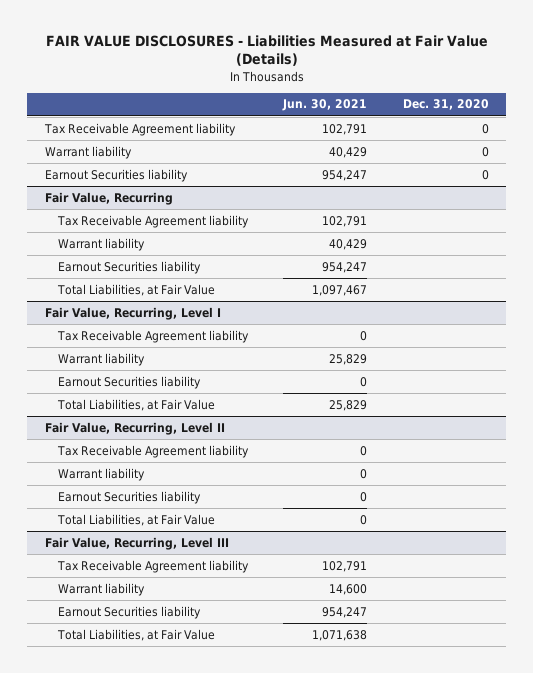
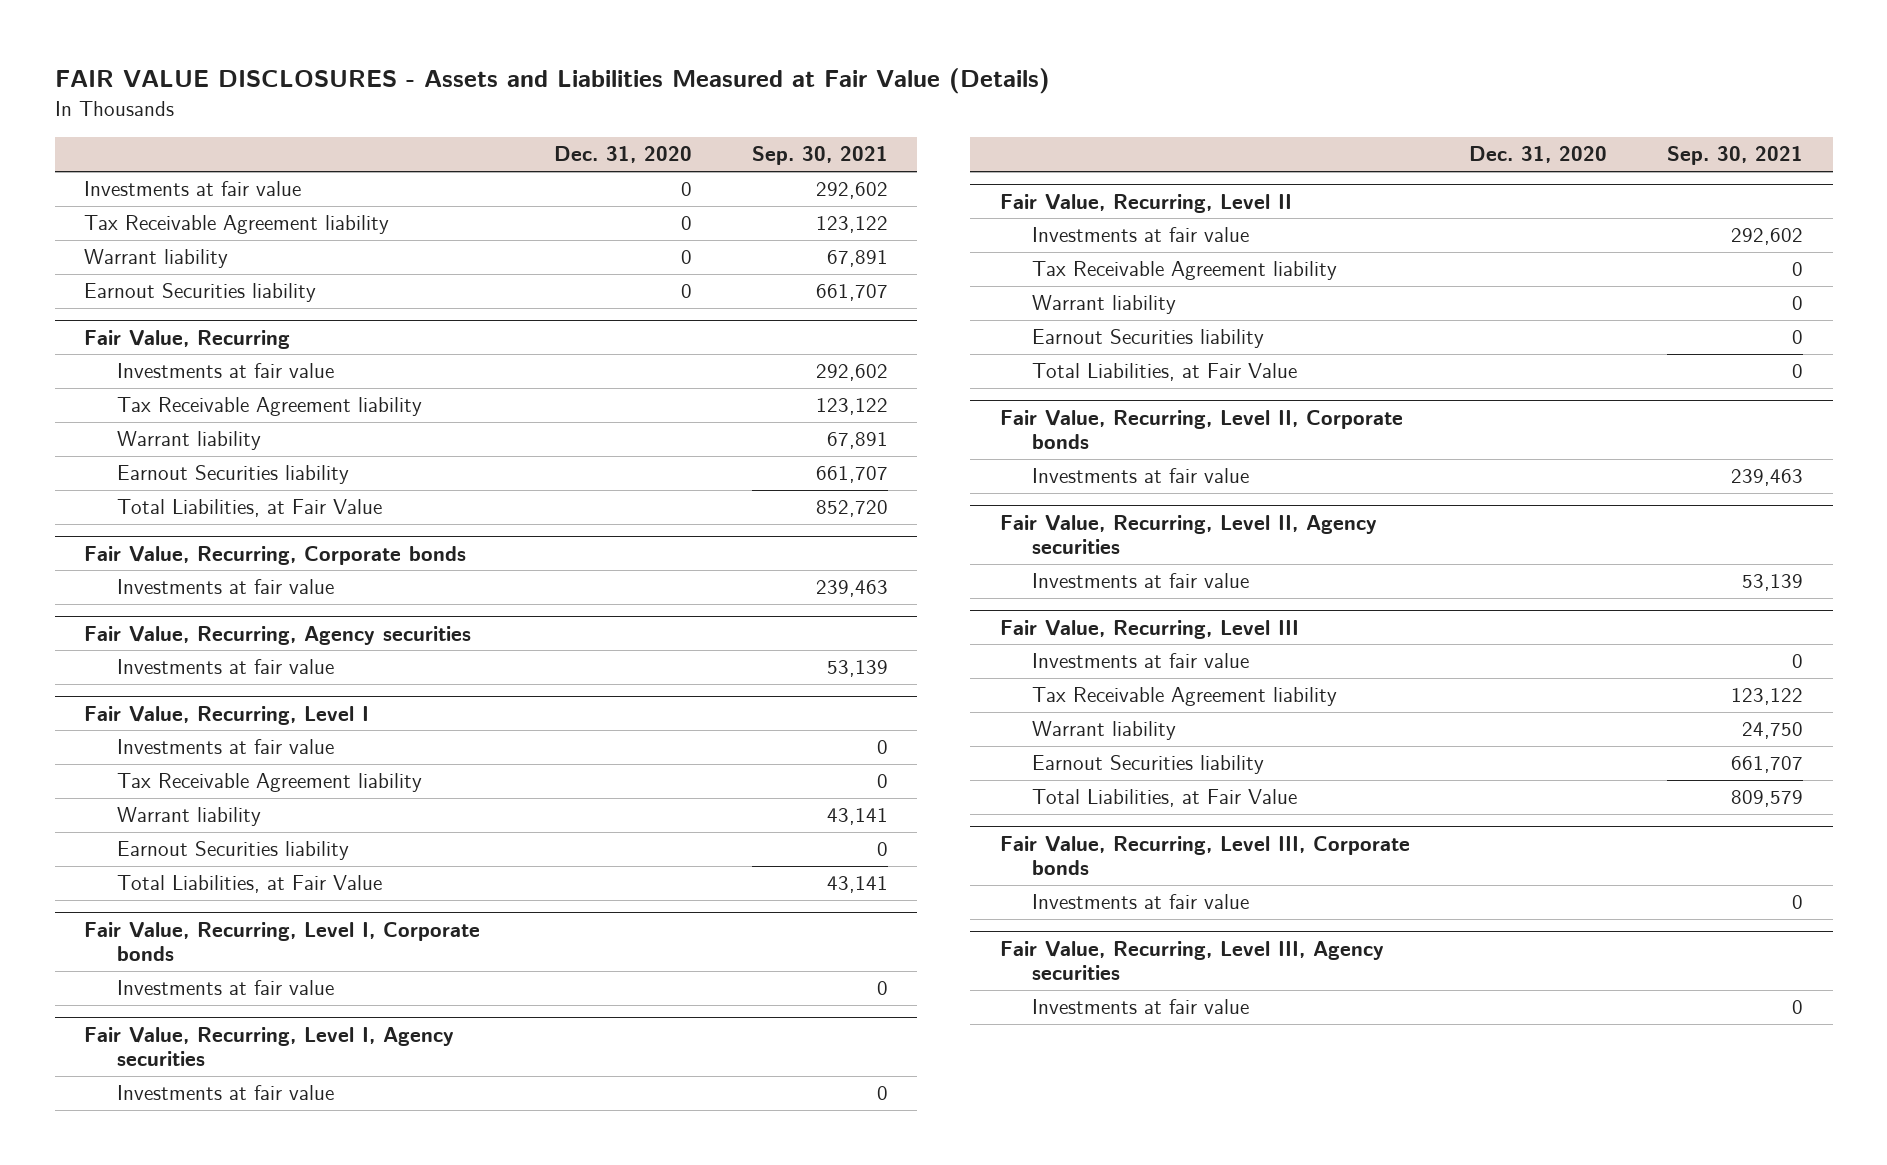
[45,34,488,67] FAIR VALUE DISCLOSURES - Liabilities Measured at Fair Value (Details) -> [54,68,1050,95] FAIR VALUE DISCLOSURES - Assets and Liabilities Measured at Fair Value (Details)
[282,99,368,112] Jun. 30, 2021 -> none
none -> [751,146,888,166] Sep. 30, 2021
none -> [84,181,302,197] Investments at fair value
none -> [116,363,334,379] Investments at fair value
none -> [84,545,467,565] Fair Value, Recurring, Corporate bonds
none -> [116,579,334,595] Investments at fair value
none -> [84,625,472,645] Fair Value, Recurring, Agency securities
none -> [116,659,334,675] Investments at fair value
none -> [116,739,334,755] Investments at fair value
none -> [84,921,481,962] Fair Value, Recurring, Level I, Corporate bonds
none -> [116,980,334,996] Investments at fair value
none -> [84,1026,455,1067] Fair Value, Recurring, Level I, Agency securities
none -> [116,1085,334,1101] Investments at fair value
none -> [1032,227,1250,243] Investments at fair value
none -> [999,409,1403,450] Fair Value, Recurring, Level II, Corporate bonds
none -> [1032,468,1250,484] Investments at fair value
none -> [999,514,1377,555] Fair Value, Recurring, Level II, Agency securities
none -> [1032,573,1250,589] Investments at fair value
none -> [1032,653,1250,669] Investments at fair value
none -> [999,835,1410,876] Fair Value, Recurring, Level III, Corporate bonds
none -> [1032,894,1250,910] Investments at fair value
none -> [999,940,1384,981] Fair Value, Recurring, Level III, Agency securities
none -> [1032,999,1250,1015] Investments at fair value

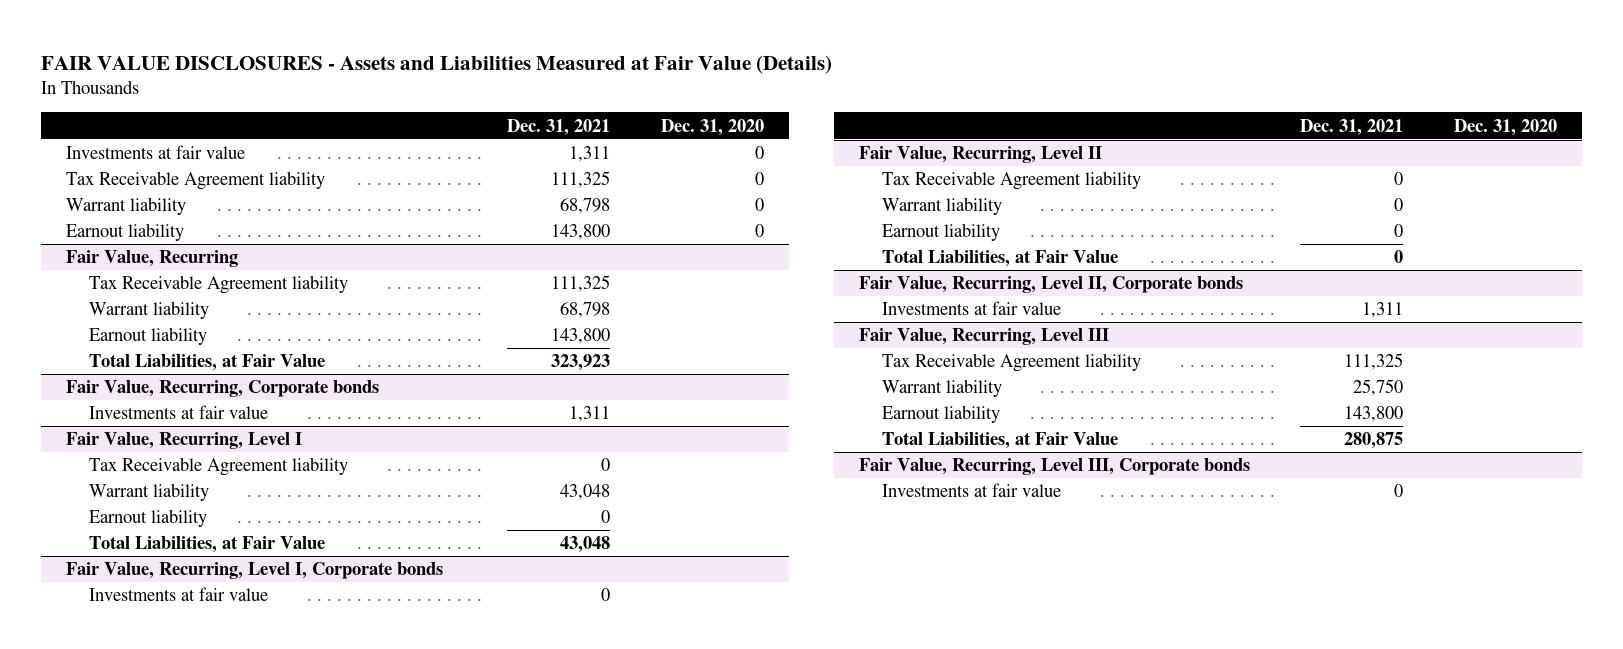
[751,146,888,166] Sep. 30, 2021 -> none
none -> [507,118,611,136] Dec. 31, 2021
[84,283,317,303] Earnout Securities liability -> [66,223,185,242] Earnout liability
[116,363,334,379] Investments at fair value -> none
[116,465,349,485] Earnout Securities liability -> [89,327,208,346] Earnout liability
[84,625,472,645] Fair Value, Recurring, Agency securities -> none
[116,659,334,675] Investments at fair value -> none
[116,739,334,755] Investments at fair value -> none
[116,841,349,861] Earnout Securities liability -> [89,509,208,528] Earnout liability
[84,1026,455,1067] Fair Value, Recurring, Level I, Agency securities -> none
[116,1085,334,1101] Investments at fair value -> none
[1032,227,1250,243] Investments at fair value -> none
[1032,329,1265,349] Earnout Securities liability -> [882,223,1001,242] Earnout liability
[999,514,1377,555] Fair Value, Recurring, Level II, Agency securities -> none
[1032,573,1250,589] Investments at fair value -> none
[1032,653,1250,669] Investments at fair value -> none
[1032,755,1265,775] Earnout Securities liability -> [882,405,1001,424] Earnout liability
[999,940,1384,981] Fair Value, Recurring, Level III, Agency securities -> none
[1032,999,1250,1015] Investments at fair value -> none

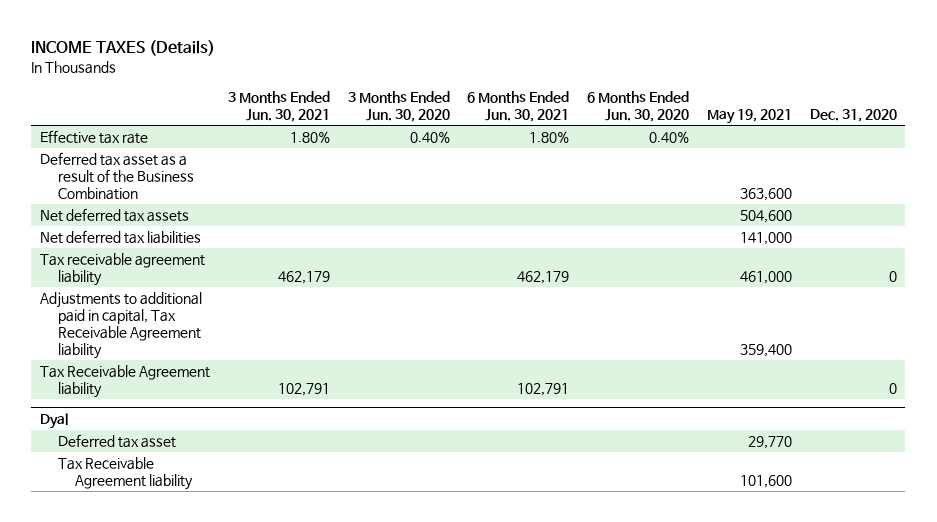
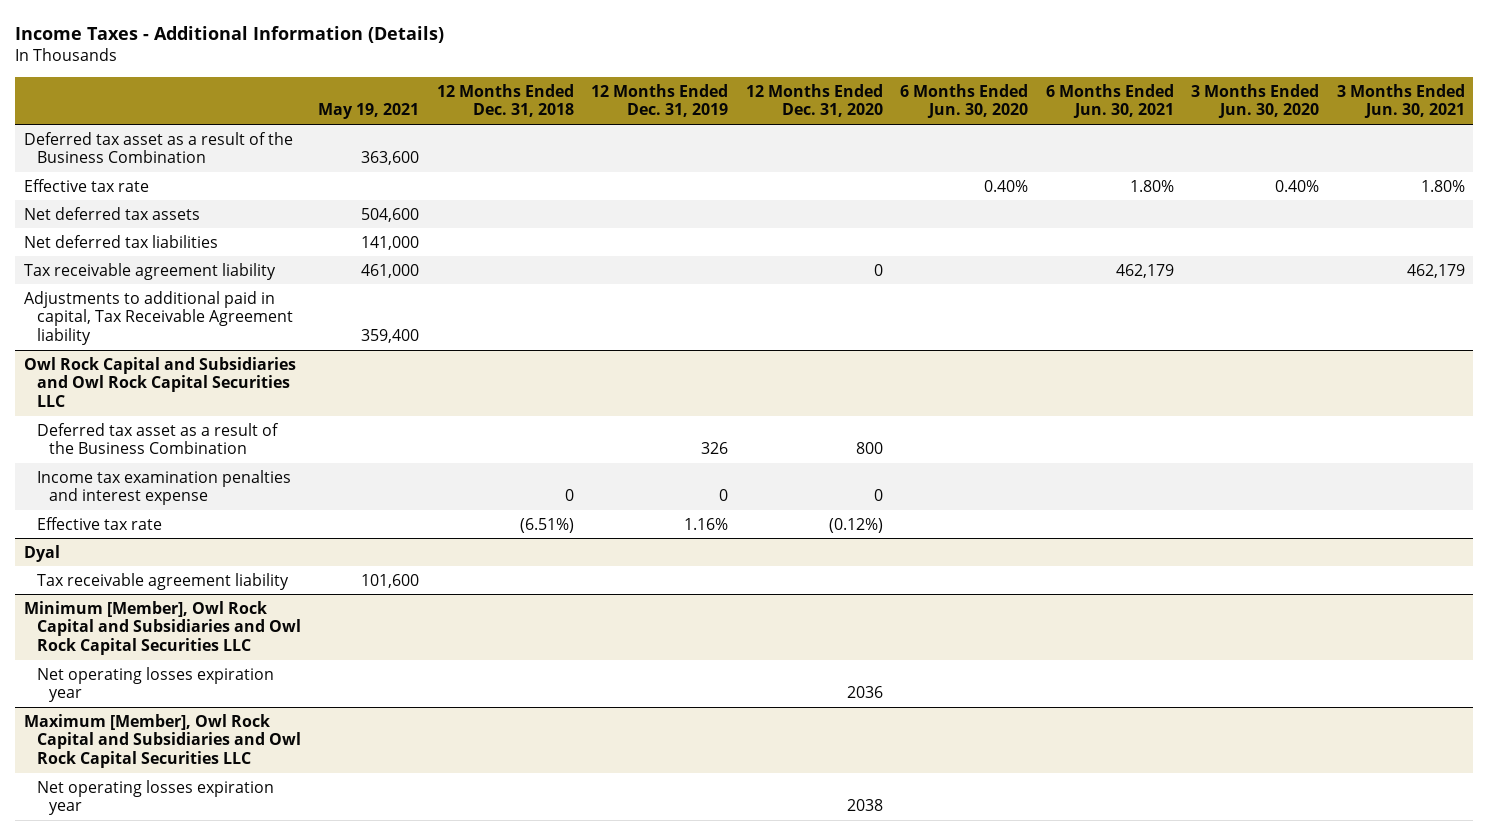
[31,39,216,56] INCOME TAXES (Details) -> [15,25,445,43] Income Taxes - Additional Information (Details)
[809,108,897,122] Dec. 31, 2020 -> none
none -> [436,83,574,118] 12 Months Ended Dec. 31, 2018
none -> [591,83,729,118] 12 Months Ended Dec. 31, 2019
none -> [745,83,883,118] 12 Months Ended Dec. 31, 2020
[40,130,149,145] Effective tax rate -> [24,178,150,192] Effective tax rate
[40,365,211,399] Tax Receivable Agreement liability -> none
none -> [24,356,297,407] Owl Rock Capital and Subsidiaries and Owl Rock Capital Securities LLC
none -> [36,422,279,455] Deferred tax asset as a result of the Business Combination
none -> [36,469,291,506] Income tax examination penalties and interest expense
none -> [36,516,162,530] Effective tax rate
[57,434,176,449] Deferred tax asset -> none
[57,457,193,491] Tax Receivable Agreement liability -> [36,572,289,590] Tax receivable agreement liability
none -> [24,600,301,655] Minimum [Member], Owl Rock Capital and Subsidiaries and Owl Rock Capital Securities LLC
none -> [36,666,274,703] Net operating losses expiration year
none -> [24,713,301,768] Maximum [Member], Owl Rock Capital and Subsidiaries and Owl Rock Capital Securities LLC
none -> [36,779,274,816] Net operating losses expiration year

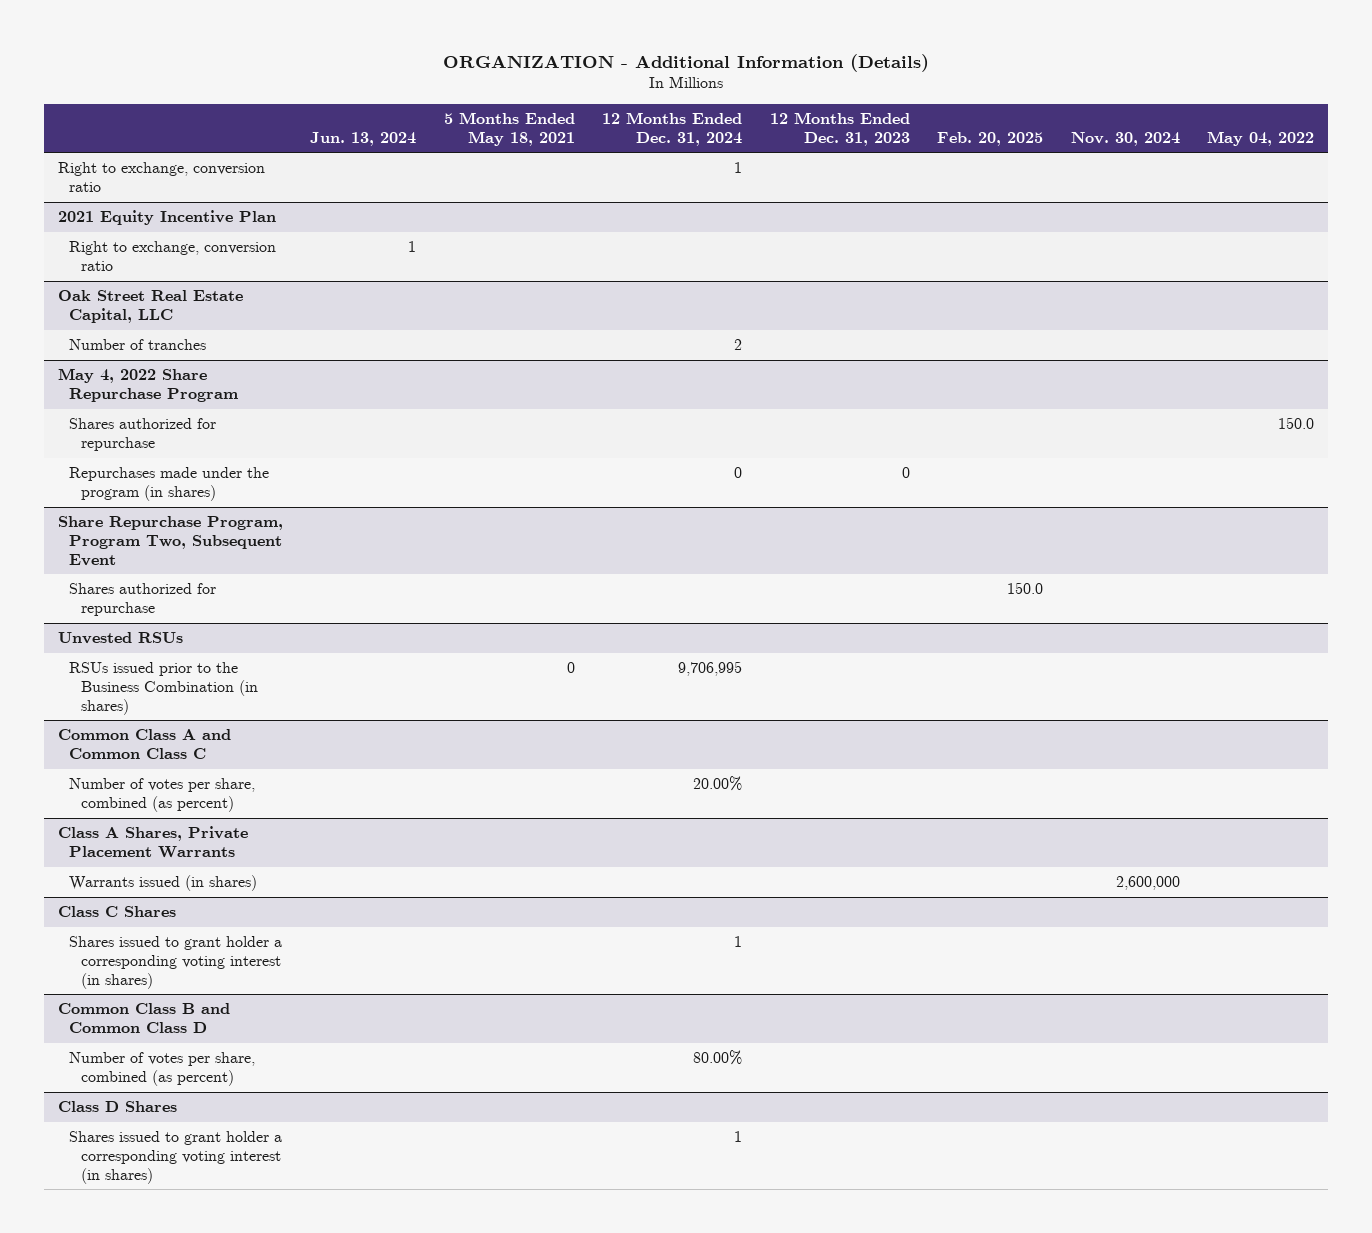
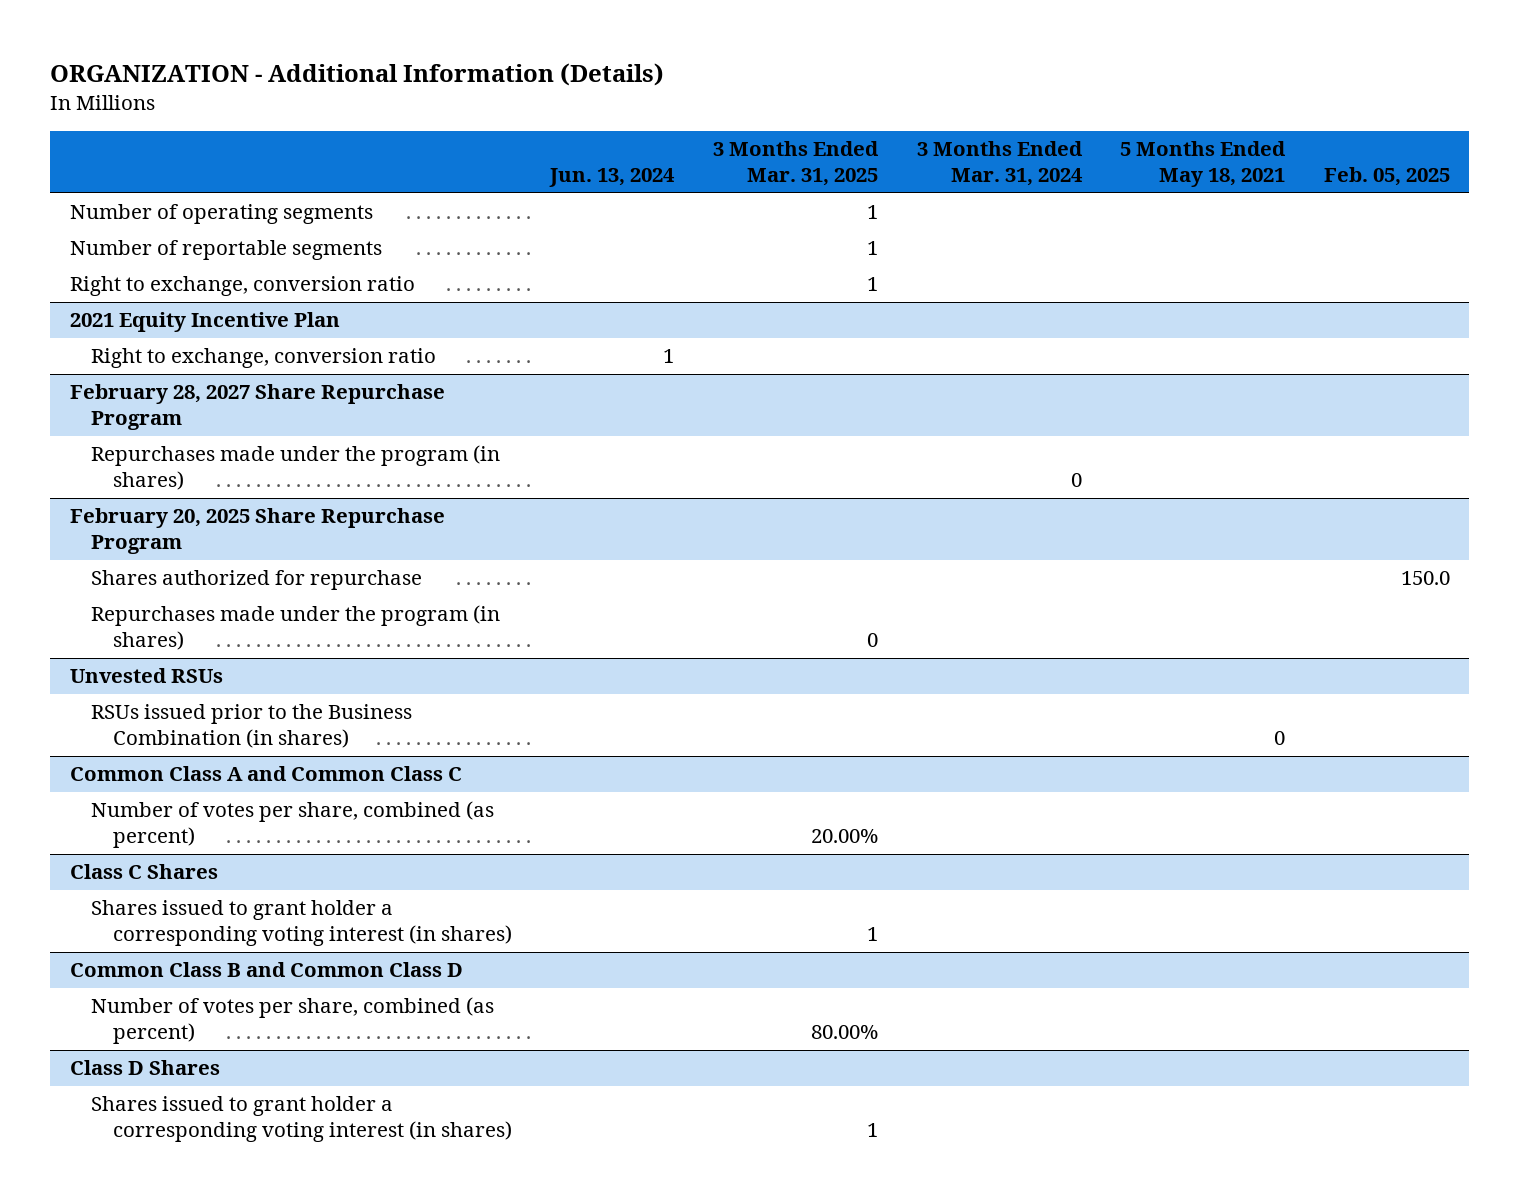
[602,111,743,146] 12 Months Ended Dec. 31, 2024 -> none
[769,111,910,146] 12 Months Ended Dec. 31, 2023 -> none
[937,131,1044,146] Feb. 20, 2025 -> none
[1070,131,1180,146] Nov. 30, 2024 -> none
[1207,130,1315,146] May 04, 2022 -> none
none -> [712,141,879,187] 3 Months Ended Mar. 31, 2025
none -> [916,141,1083,187] 3 Months Ended Mar. 31, 2024
none -> [1324,167,1451,187] Feb. 05, 2025
none -> [69,204,373,225] Number of operating segments
none -> [69,240,382,261] Number of reportable segments
[57,290,243,323] Oak Street Real Estate Capital, LLC -> none
[69,339,207,351] Number of tranches -> none
[69,418,217,451] Shares authorized for repurchase -> none
[57,368,239,402] May 4, 2022 Share Repurchase Program -> [69,384,445,431] February 28, 2027 Share Repurchase Program
[57,516,283,566] Share Repurchase Program, Program Two, Subsequent Event -> none
[69,583,217,616] Shares authorized for repurchase -> none
none -> [69,508,445,555] February 20, 2025 Share Repurchase Program
none -> [91,570,423,591] Shares authorized for repurchase
none -> [91,605,501,651] Repurchases made under the program (in shares)
[57,826,248,858] Class A Shares, Private Placement Warrants -> none
[69,875,258,892] Warrants issued (in shares) -> none

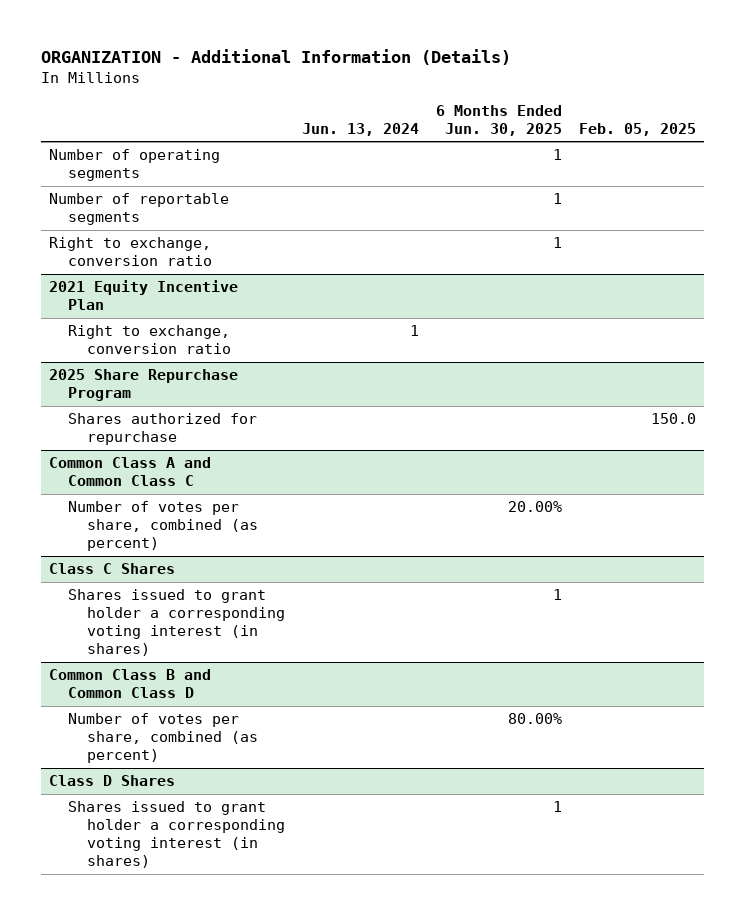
[712,141,879,187] 3 Months Ended Mar. 31, 2025 -> none
[916,141,1083,187] 3 Months Ended Mar. 31, 2024 -> none
[1120,141,1287,188] 5 Months Ended May 18, 2021 -> none
none -> [435,104,562,136] 6 Months Ended Jun. 30, 2025
[91,445,501,491] Repurchases made under the program (in shares) -> none
[69,508,445,555] February 20, 2025 Share Repurchase Program -> none
[91,570,423,591] Shares authorized for repurchase -> none
[91,605,501,651] Repurchases made under the program (in shares) -> none
[69,668,223,684] Unvested RSUs -> none
[91,704,413,749] RSUs issued prior to the Business Combination (in shares) -> none
[69,384,445,431] February 28, 2027 Share Repurchase Program -> [48,369,238,402] 2025 Share Repurchase Program
none -> [68,413,258,446] Shares authorized for repurchase

